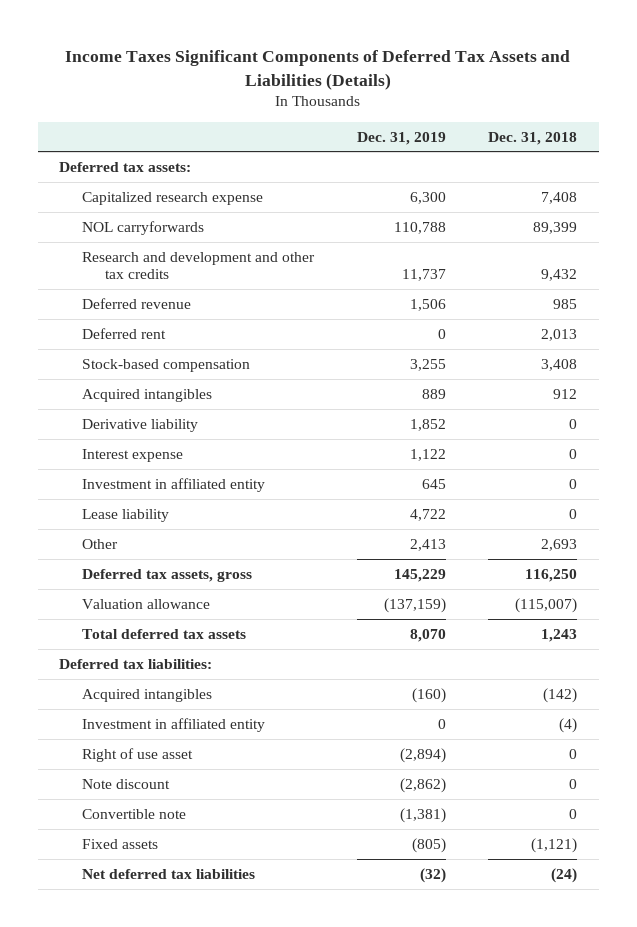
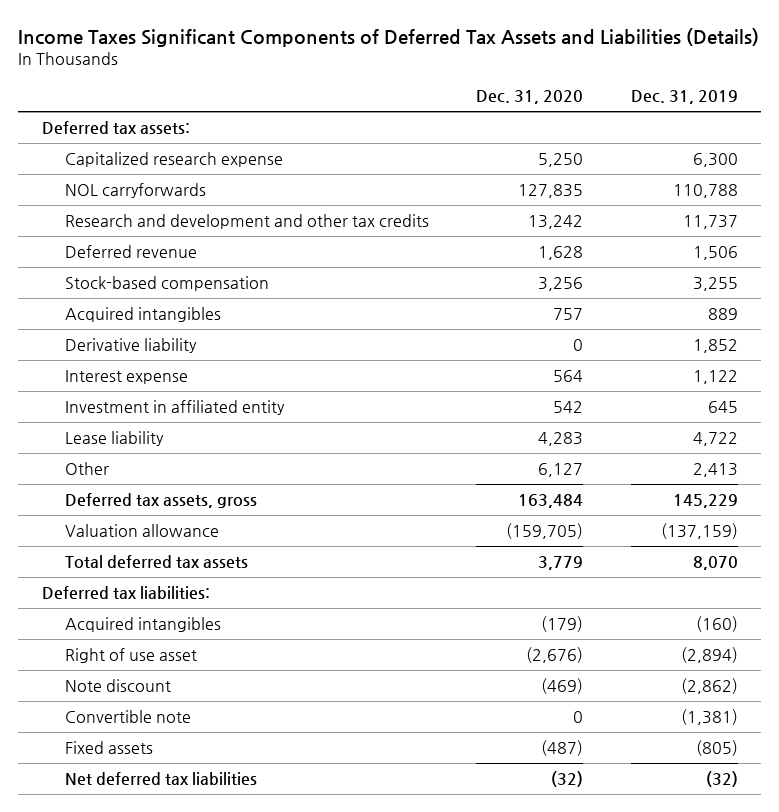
[488,131,578,145] Dec. 31, 2018 -> none
none -> [476,90,584,105] Dec. 31, 2020
[82,327,167,339] Deferred rent -> none
[82,717,266,732] Investment in affiliated entity -> none

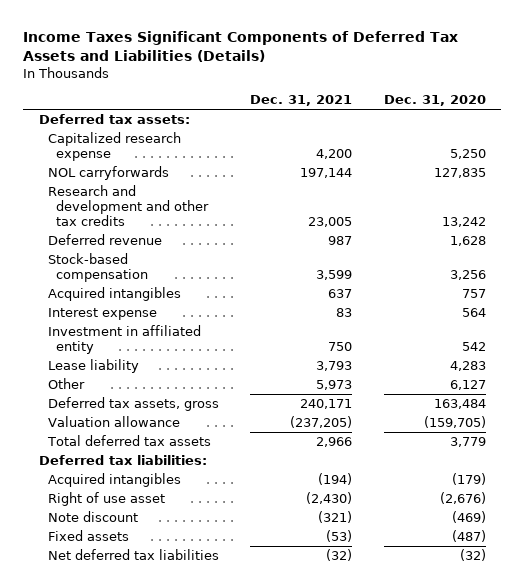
[630,90,738,105] Dec. 31, 2019 -> none
none -> [250,95,353,107] Dec. 31, 2021
[64,338,197,354] Derivative liability -> none
[64,710,191,724] Convertible note -> none

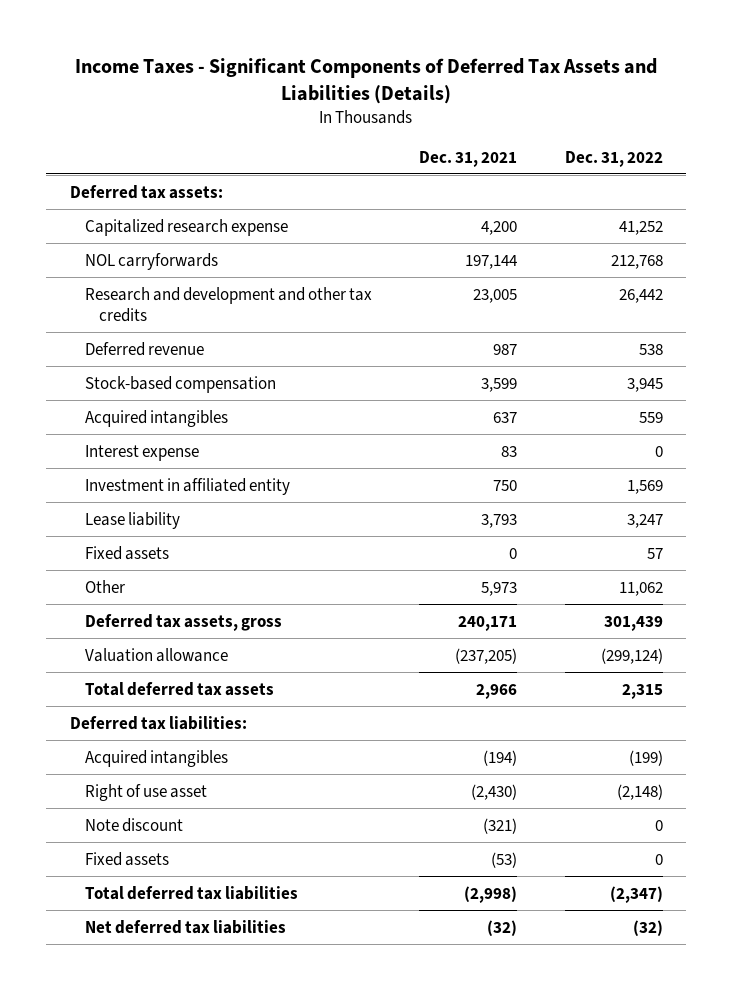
[22,31,458,63] Income Taxes Significant Components of Deferred Tax Assets and Liabilities (Details) -> [75,57,658,104] Income Taxes - Significant Components of Deferred Tax Assets and Liabilities (Details)
[383,95,486,107] Dec. 31, 2020 -> none
none -> [564,150,663,167] Dec. 31, 2022
none -> [84,545,169,560] Fixed assets
none -> [84,885,298,900] Total deferred tax liabilities

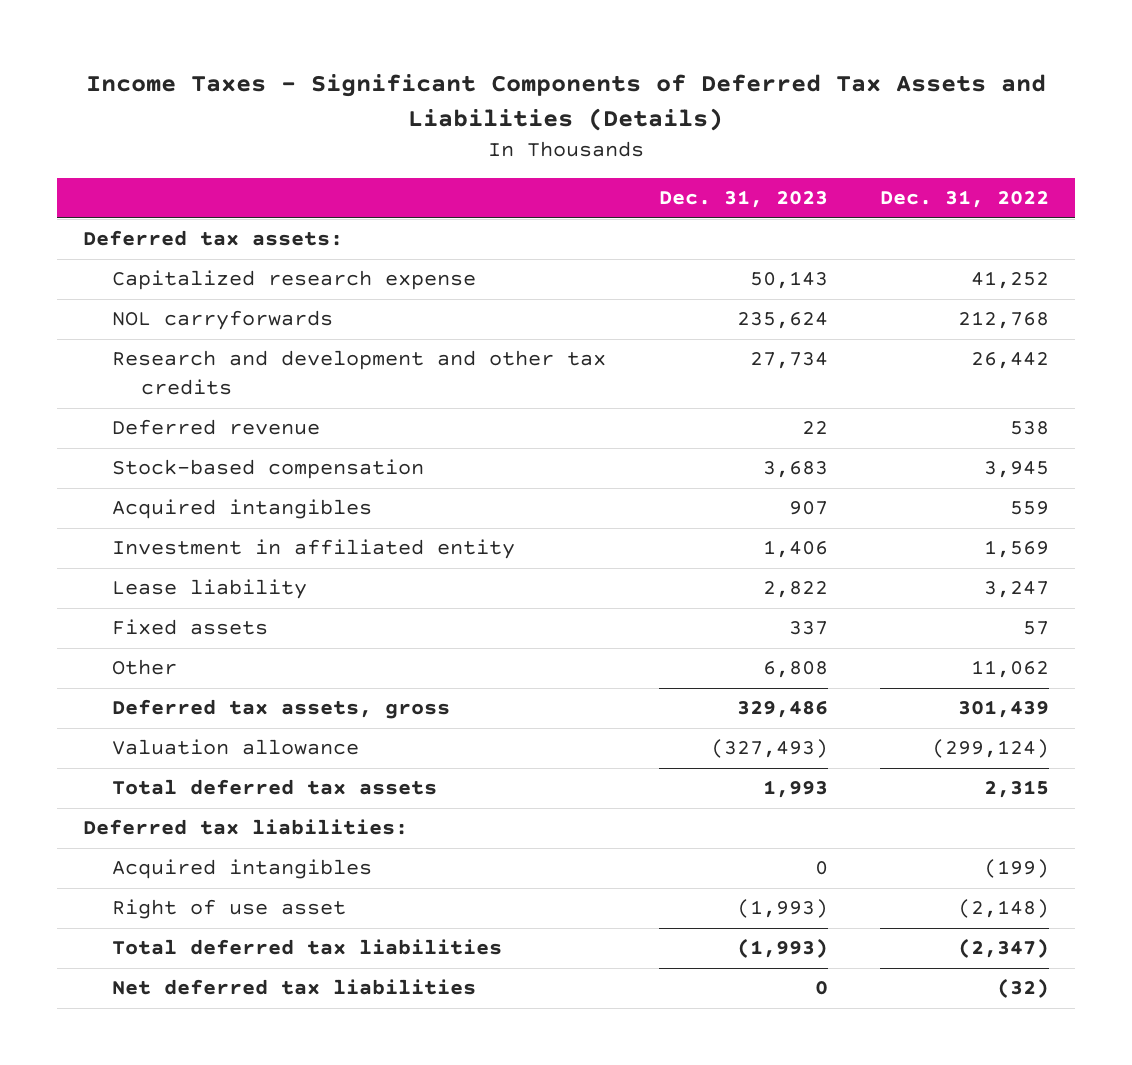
[419,150,518,167] Dec. 31, 2021 -> none
none -> [658,190,828,209] Dec. 31, 2023
[84,444,199,461] Interest expense -> none
[84,817,183,832] Note discount -> none
[84,851,169,866] Fixed assets -> none

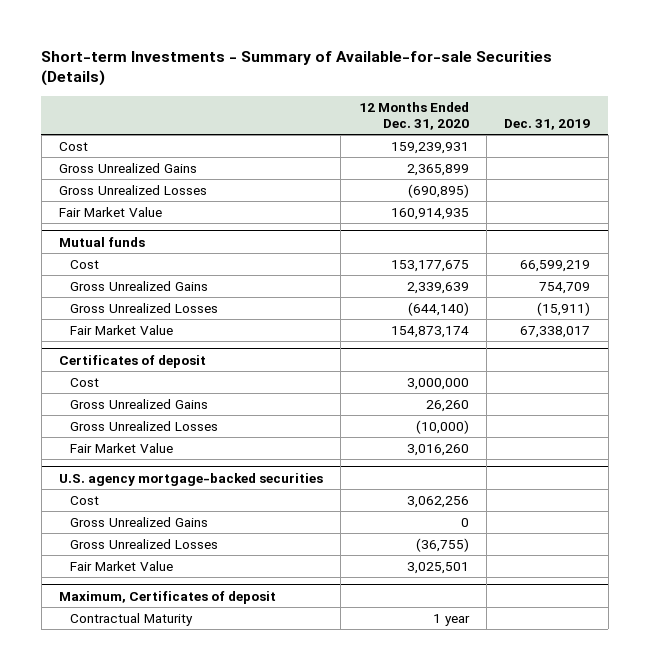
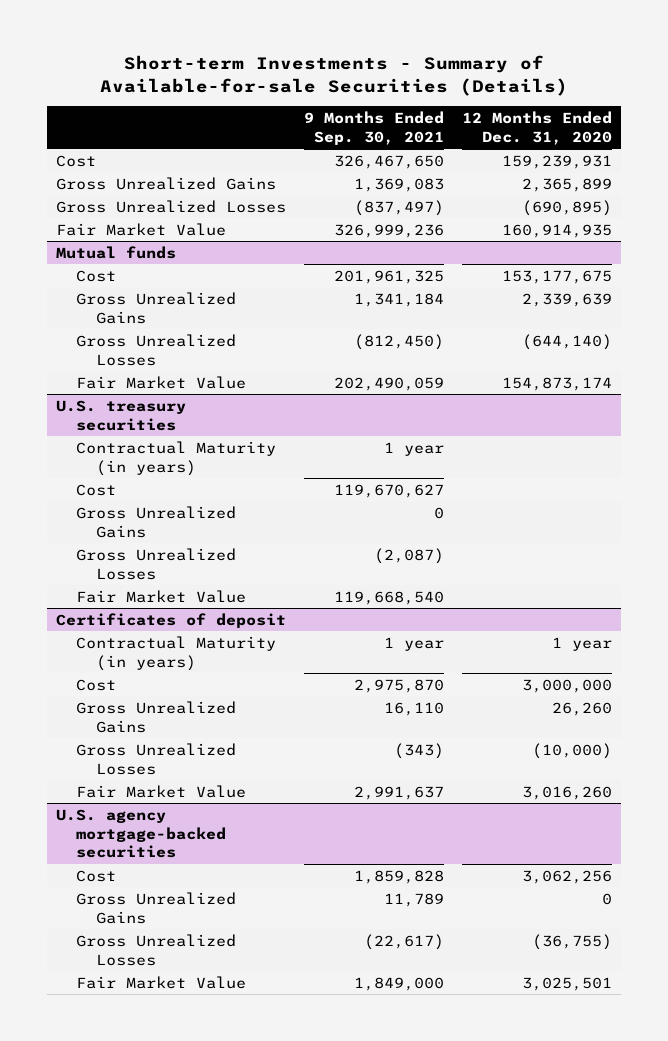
[504,118,591,130] Dec. 31, 2019 -> none
none -> [303,110,444,145] 9 Months Ended Sep. 30, 2021
none -> [55,399,186,431] U.S. treasury securities
none -> [75,440,276,476] Contractual Maturity (in years)
none -> [75,483,116,496] Cost
none -> [75,505,236,538] Gross Unrealized Gains
none -> [75,547,236,580] Gross Unrealized Losses
none -> [75,589,246,603] Fair Market Value
none -> [75,635,276,671] Contractual Maturity (in years)
[58,590,276,604] Maximum, Certificates of deposit -> none
[70,612,194,626] Contractual Maturity -> none

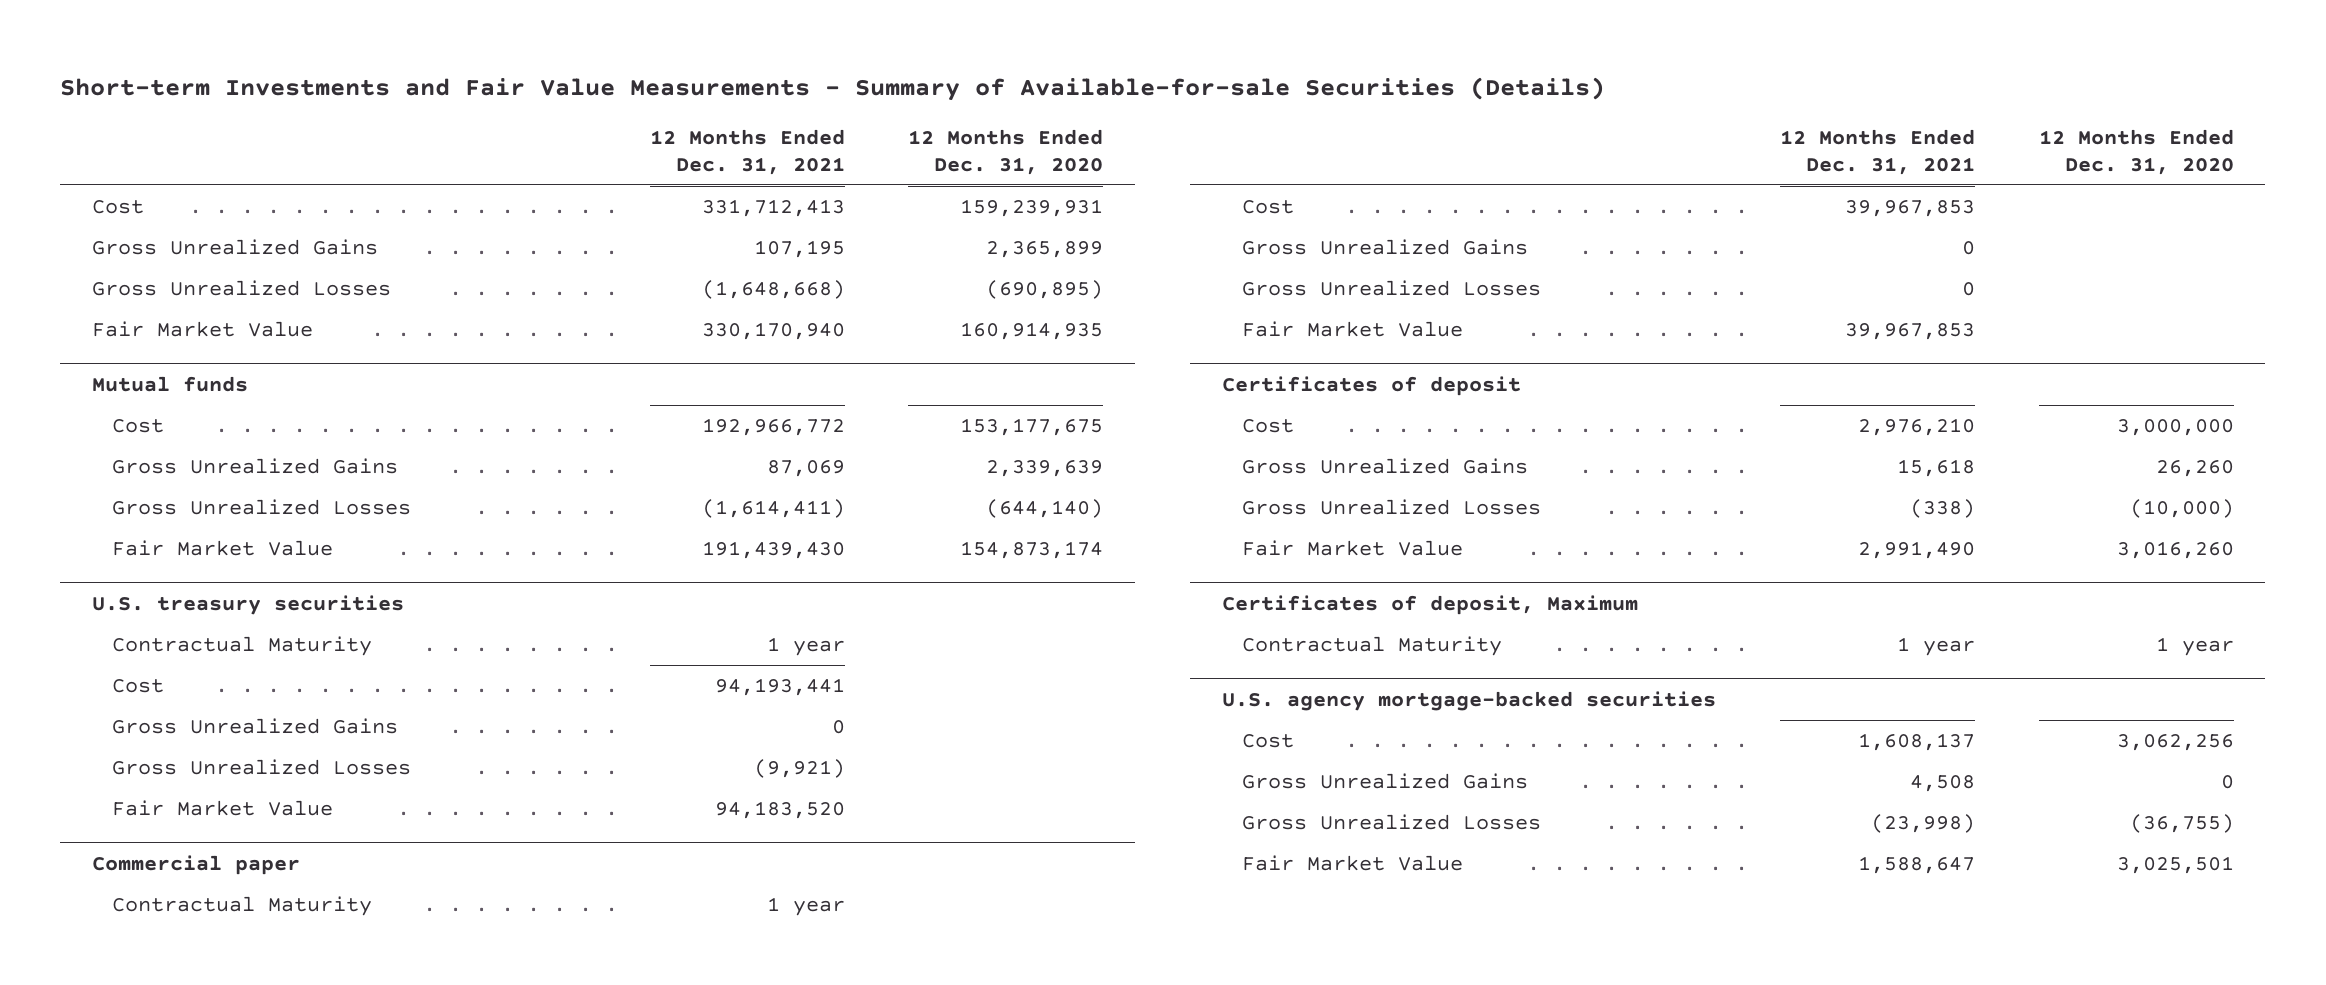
[99,55,568,96] Short-term Investments - Summary of Available-for-sale Securities (Details) -> [60,76,1606,101] Short-term Investments and Fair Value Measurements - Summary of Available-for-sale Securities (Details)
[303,110,444,145] 9 Months Ended Sep. 30, 2021 -> none
none -> [649,128,845,175] 12 Months Ended Dec. 31, 2021
[75,440,276,476] Contractual Maturity (in years) -> [112,636,373,657] Contractual Maturity
none -> [92,854,301,875] Commercial paper
none -> [112,896,373,917] Contractual Maturity
none -> [1242,200,1295,215] Cost
none -> [1242,239,1529,256] Gross Unrealized Gains
none -> [1242,280,1542,297] Gross Unrealized Losses
none -> [1242,321,1464,338] Fair Market Value
[75,635,276,671] Contractual Maturity (in years) -> none
none -> [1222,594,1639,615] Certificates of deposit, Maximum
none -> [1242,636,1503,657] Contractual Maturity

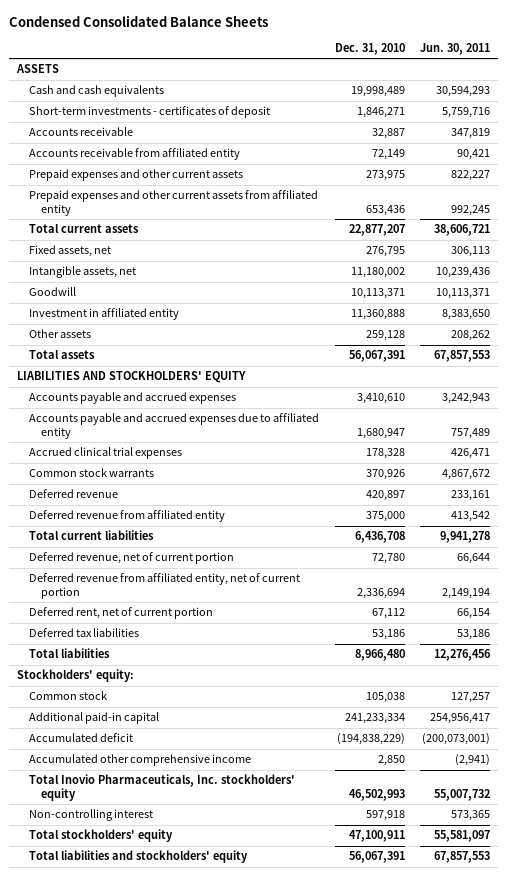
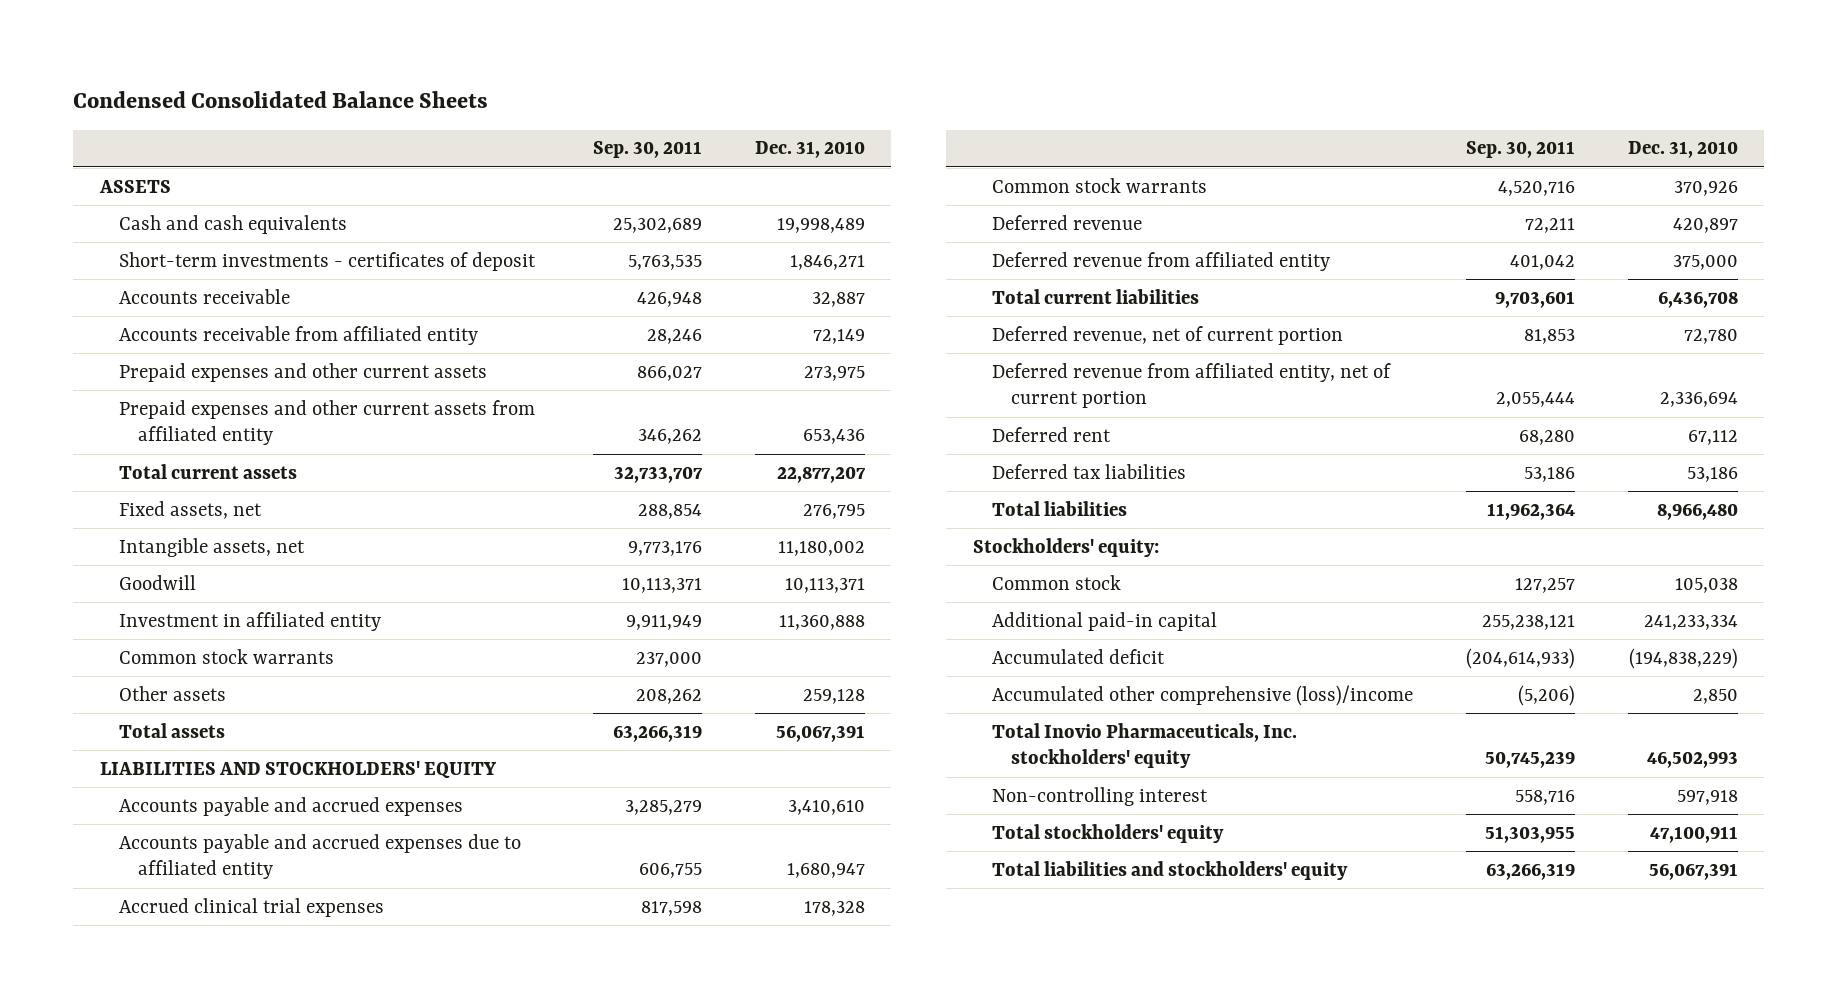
[420,43,491,56] Jun. 30, 2011 -> none
none -> [592,141,702,159] Sep. 30, 2011
none -> [119,648,335,664] Common stock warrants
[29,607,214,620] Deferred rent, net of current portion -> [992,426,1112,442] Deferred rent
[29,754,252,767] Accumulated other comprehensive income -> [992,684,1414,706] Accumulated other comprehensive (loss)/income

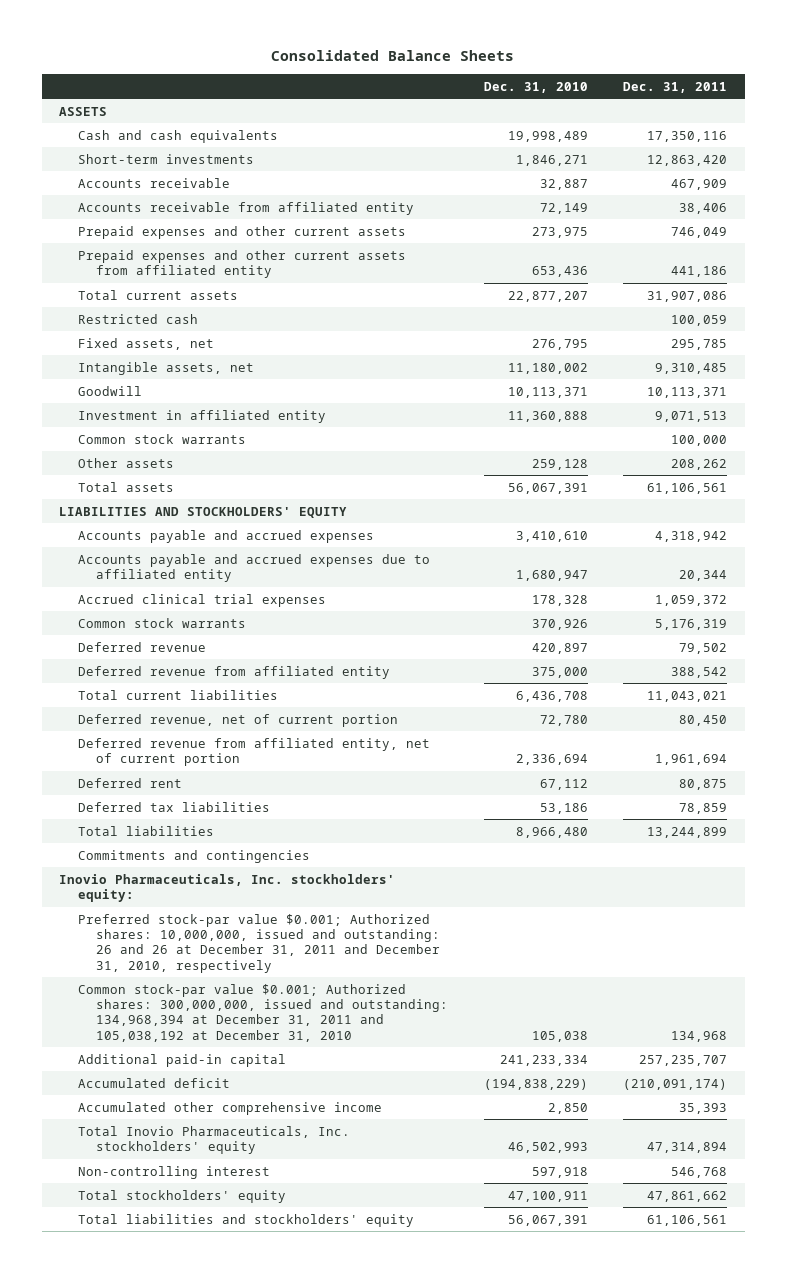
[73,90,489,108] Condensed Consolidated Balance Sheets -> [271,50,515,62] Consolidated Balance Sheets
[592,141,702,159] Sep. 30, 2011 -> none
none -> [622,81,727,93] Dec. 31, 2011
[119,251,537,271] Short-term investments - certificates of deposit -> [77,153,254,164] Short-term investments
none -> [77,313,198,324] Restricted cash
none -> [77,849,310,863] Commitments and contingencies
[972,537,1159,557] Stockholders' equity: -> [59,873,396,903] Inovio Pharmaceuticals, Inc. stockholders' equity:
none -> [77,913,441,973] Preferred stock-par value $0.001; Authorized shares: 10,000,000, issued and outstanding: 26 and 26 at December 31, 2011 and December 31, 2010, respectively
[992,574,1122,590] Common stock -> [77,983,449,1042] Common stock-par value $0.001; Authorized shares: 300,000,000, issued and outstanding: 134,968,394 at December 31, 2011 and 105,038,192 at December 31, 2010
[992,684,1414,706] Accumulated other comprehensive (loss)/income -> [77,1101,382,1115] Accumulated other comprehensive income

